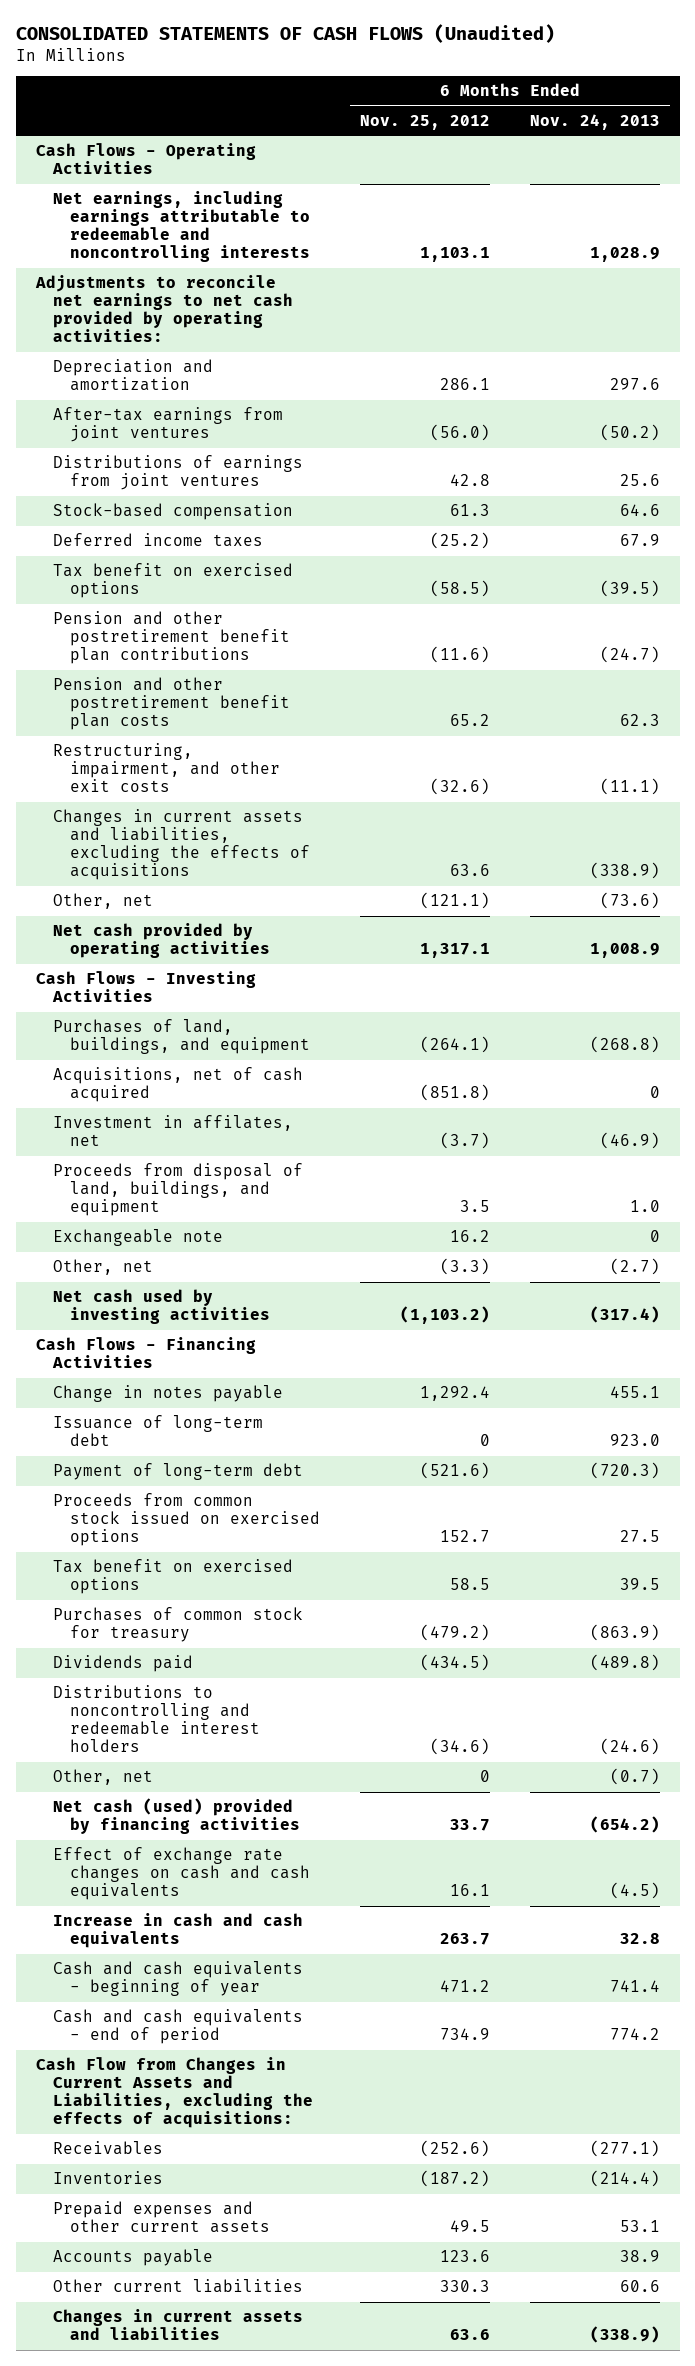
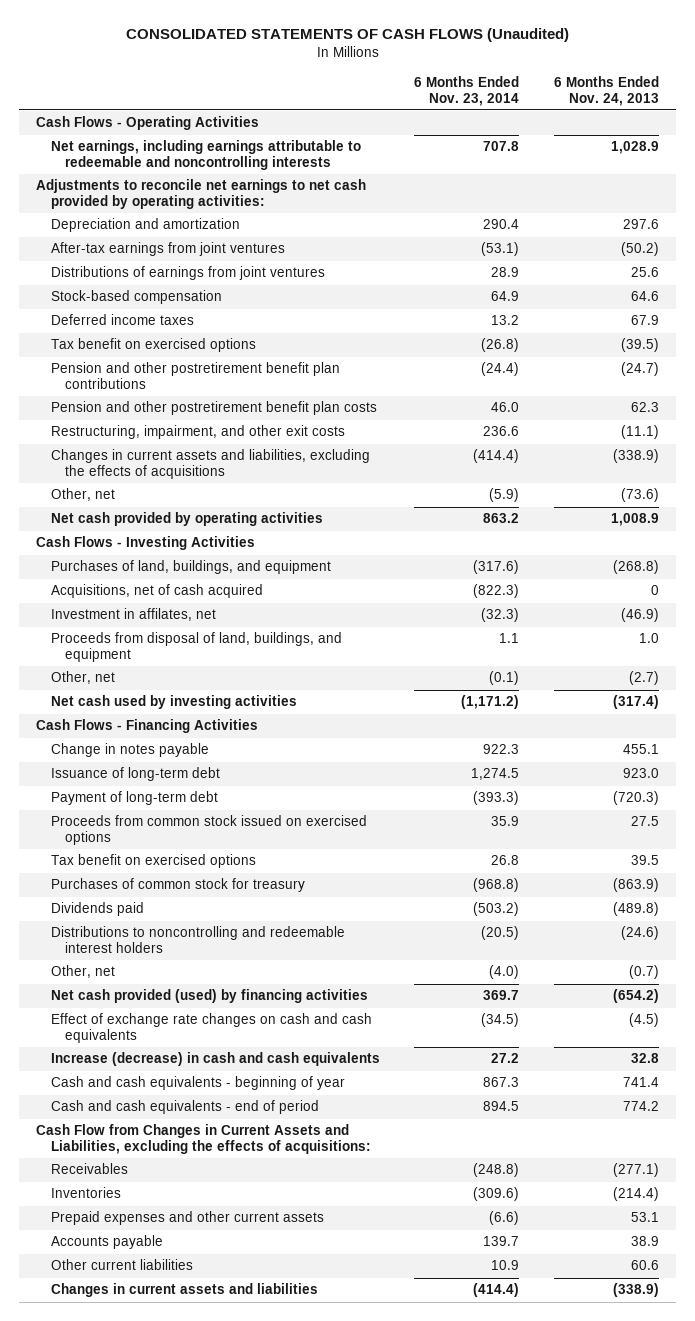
[359,114,490,130] Nov. 25, 2012 -> none
none -> [414,75,520,106] 6 Months Ended Nov. 23, 2014
[52,1229,223,1247] Exchangeable note -> none
[52,1798,300,1835] Net cash (used) provided by financing activities -> [50,989,368,1004] Net cash provided (used) by financing activities
[52,1913,303,1949] Increase in cash and cash equivalents -> [50,1052,380,1067] Increase (decrease) in cash and cash equivalents

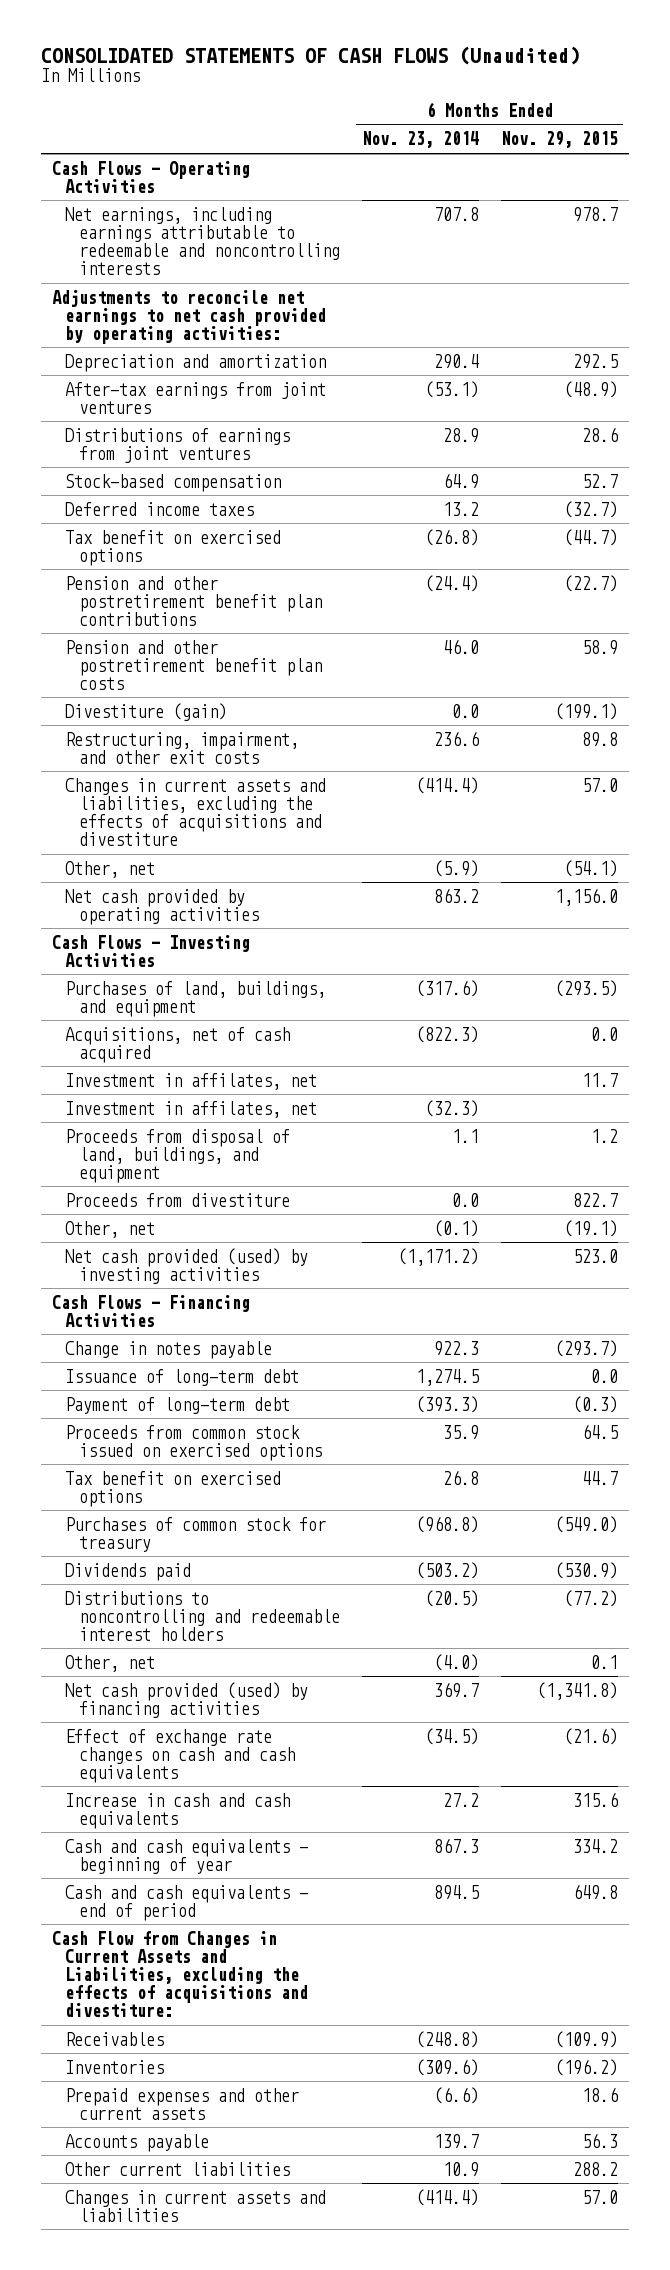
[553,75,659,106] 6 Months Ended Nov. 24, 2013 -> none
none -> [500,131,618,149] Nov. 29, 2015
none -> [65,702,228,721] Divestiture (gain)
[50,449,370,480] Changes in current assets and liabilities, excluding the effects of acquisitions -> [65,777,327,846] Changes in current assets and liabilities, excluding the effects of acquisitions and divestiture
none -> [65,1072,318,1090] Investment in affilates, net
none -> [65,1192,291,1207] Proceeds from divestiture
[50,695,297,710] Net cash used by investing activities -> [65,1247,309,1284] Net cash provided (used) by investing activities
[50,1052,380,1067] Increase (decrease) in cash and cash equivalents -> [65,1792,291,1829] Increase in cash and cash equivalents
[36,1124,371,1155] Cash Flow from Changes in Current Assets and Liabilities, excluding the effects of acquisitions: -> [51,1930,309,2017] Cash Flow from Changes in Current Assets and Liabilities, excluding the effects of acquisitions and divestiture:

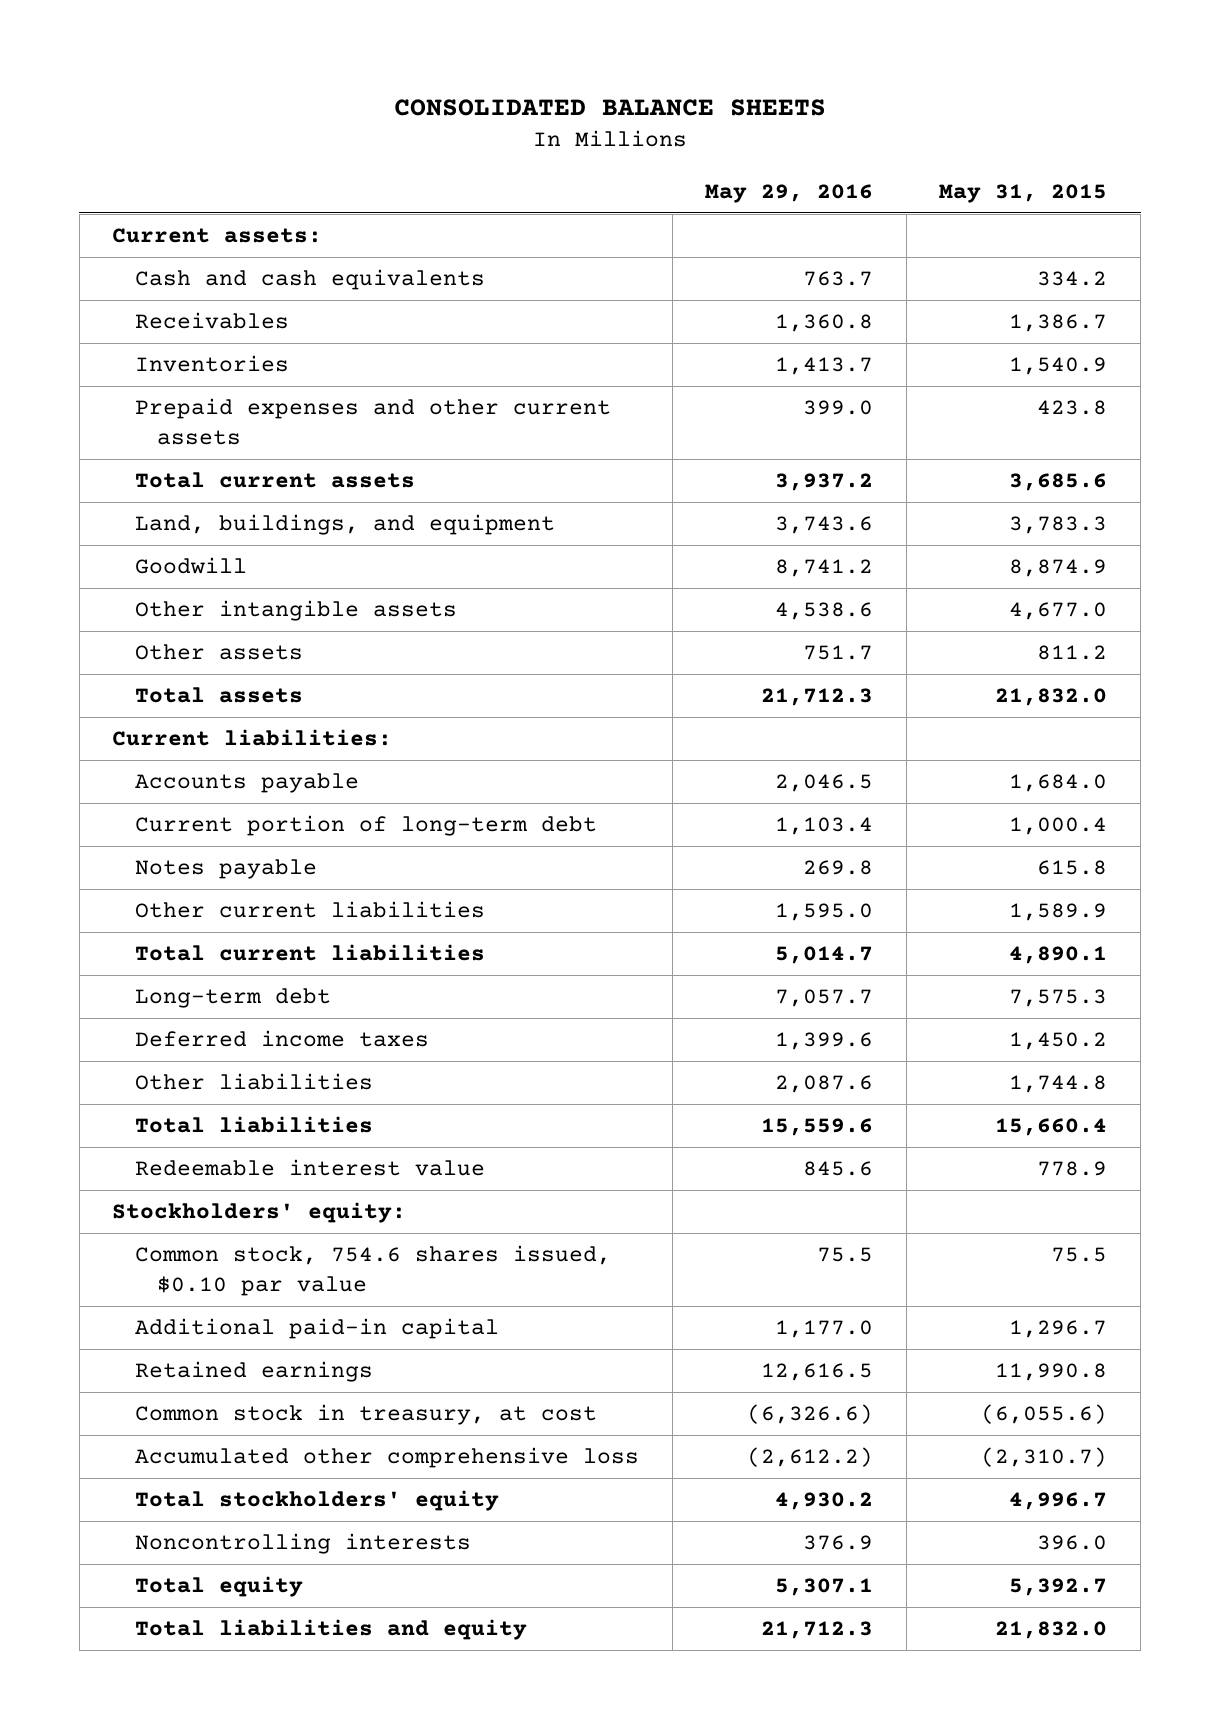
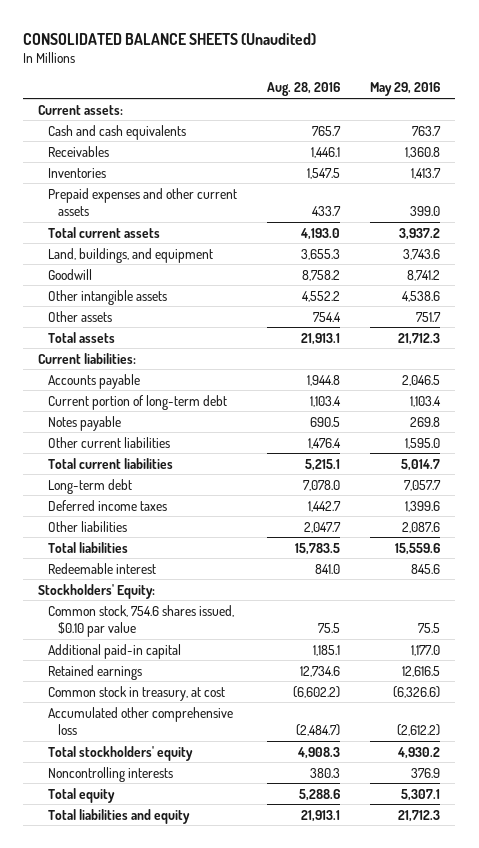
[393,99,826,117] CONSOLIDATED BALANCE SHEETS -> [23,32,317,45] CONSOLIDATED BALANCE SHEETS (Unaudited)
[939,183,1108,203] May 31, 2015 -> none
none -> [267,82,341,97] Aug. 28, 2016
[134,1159,485,1177] Redeemable interest value -> [48,562,157,574] Redeemable interest
[112,1202,407,1224] Stockholders' equity: -> [38,583,156,599] Stockholders' Equity:

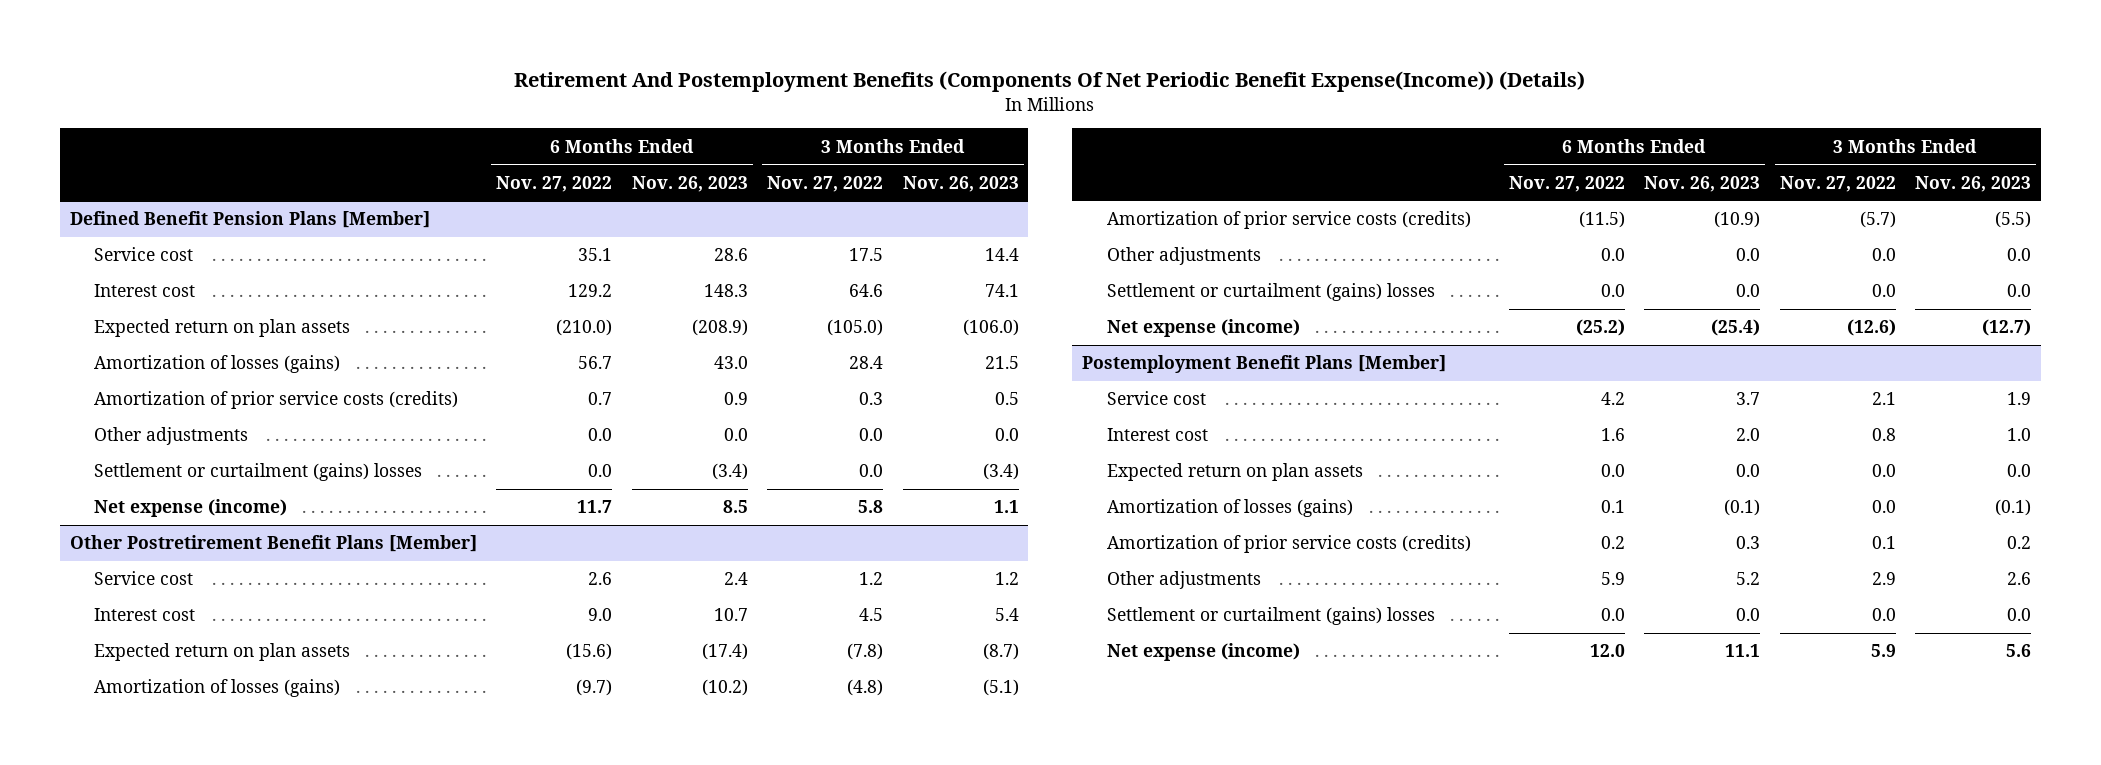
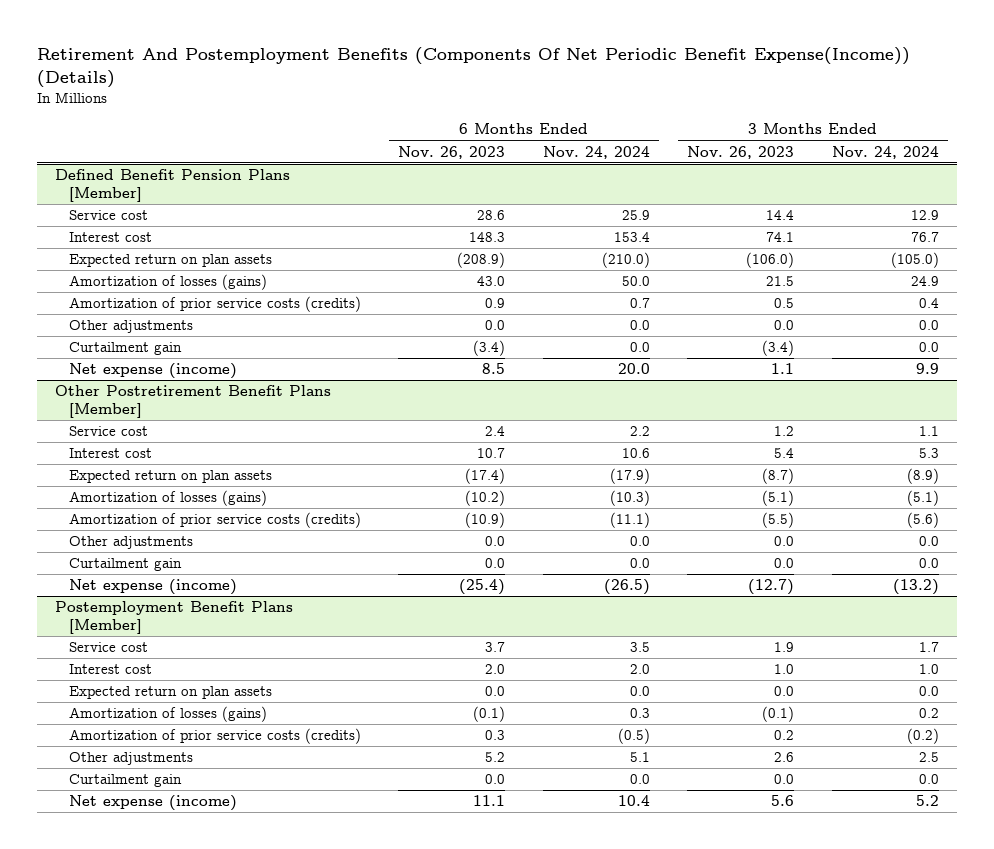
[496,175,613,192] Nov. 27, 2022 -> none
[767,175,884,192] Nov. 27, 2022 -> none
none -> [542,145,650,159] Nov. 24, 2024
none -> [831,145,939,159] Nov. 24, 2024
[94,463,423,482] Settlement or curtailment (gains) losses -> [68,342,182,356] Curtailment gain
[1106,283,1435,302] Settlement or curtailment (gains) losses -> none
none -> [68,558,182,572] Curtailment gain
[1106,607,1435,626] Settlement or curtailment (gains) losses -> none
none -> [68,774,182,788] Curtailment gain

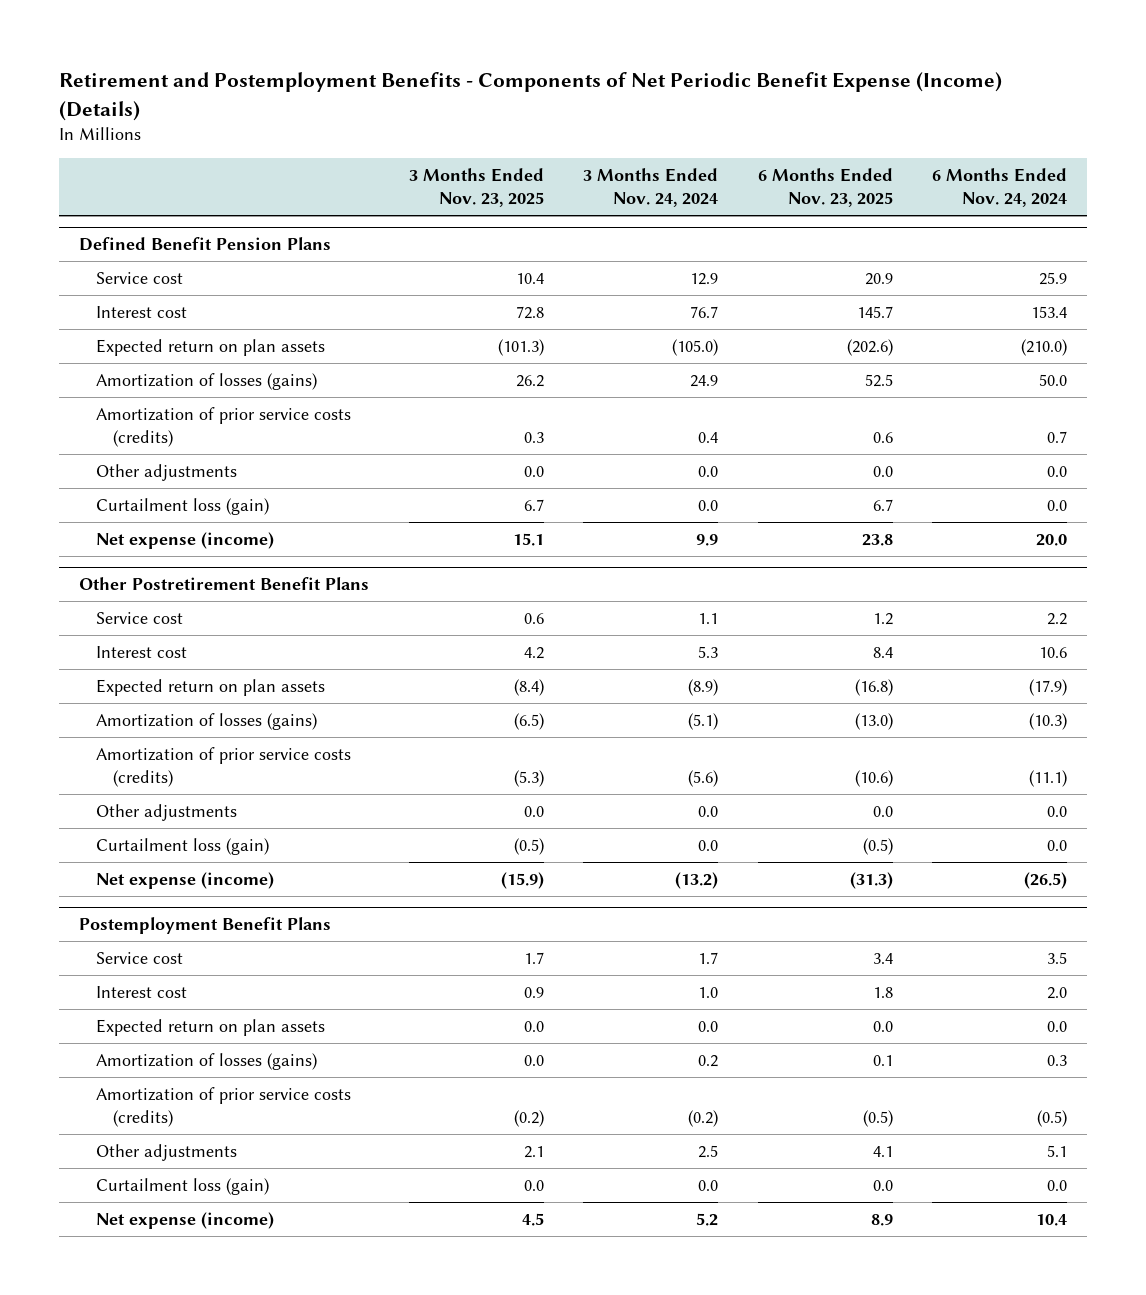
[36,46,910,88] Retirement And Postemployment Benefits (Components Of Net Periodic Benefit Expense(Income)) (Details) -> [59,72,1003,121] Retirement and Postemployment Benefits - Components of Net Periodic Benefit Expense (Income) (Details)
[398,145,506,159] Nov. 26, 2023 -> none
[687,145,795,159] Nov. 26, 2023 -> none
none -> [408,168,544,208] 3 Months Ended Nov. 23, 2025
none -> [757,168,893,208] 6 Months Ended Nov. 23, 2025
[55,169,291,202] Defined Benefit Pension Plans [Member] -> [78,237,331,252] Defined Benefit Pension Plans
[68,342,182,356] Curtailment gain -> [96,497,270,515] Curtailment loss (gain)
[55,385,332,418] Other Postretirement Benefit Plans [Member] -> [78,577,369,591] Other Postretirement Benefit Plans
[68,558,182,572] Curtailment gain -> [96,837,270,855] Curtailment loss (gain)
[55,601,294,634] Postemployment Benefit Plans [Member] -> [78,917,331,935] Postemployment Benefit Plans
[68,774,182,788] Curtailment gain -> [96,1177,270,1195] Curtailment loss (gain)

